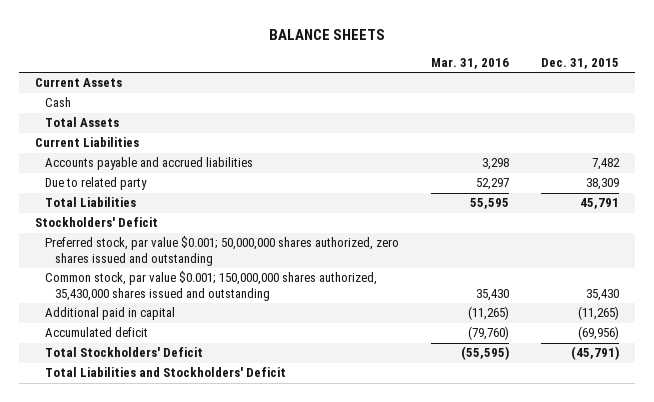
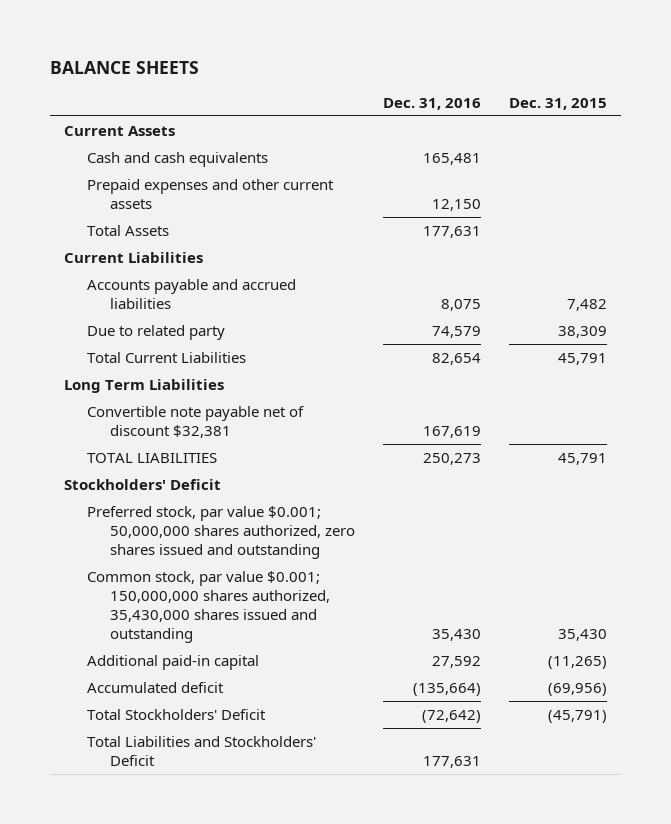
[430,58,509,70] Mar. 31, 2016 -> none
none -> [383,97,482,110] Dec. 31, 2016
[45,97,72,108] Cash -> [87,151,269,167] Cash and cash equivalents
none -> [87,178,335,209] Prepaid expenses and other current assets
none -> [87,351,247,363] Total Current Liabilities
none -> [64,378,225,393] Long Term Liabilities
none -> [87,405,305,438] Convertible note payable net of discount $32,381
[45,197,137,208] Total Liabilities -> [87,452,218,463] TOTAL LIABILITIES
[45,307,176,321] Additional paid in capital -> [87,654,260,670] Additional paid-in capital

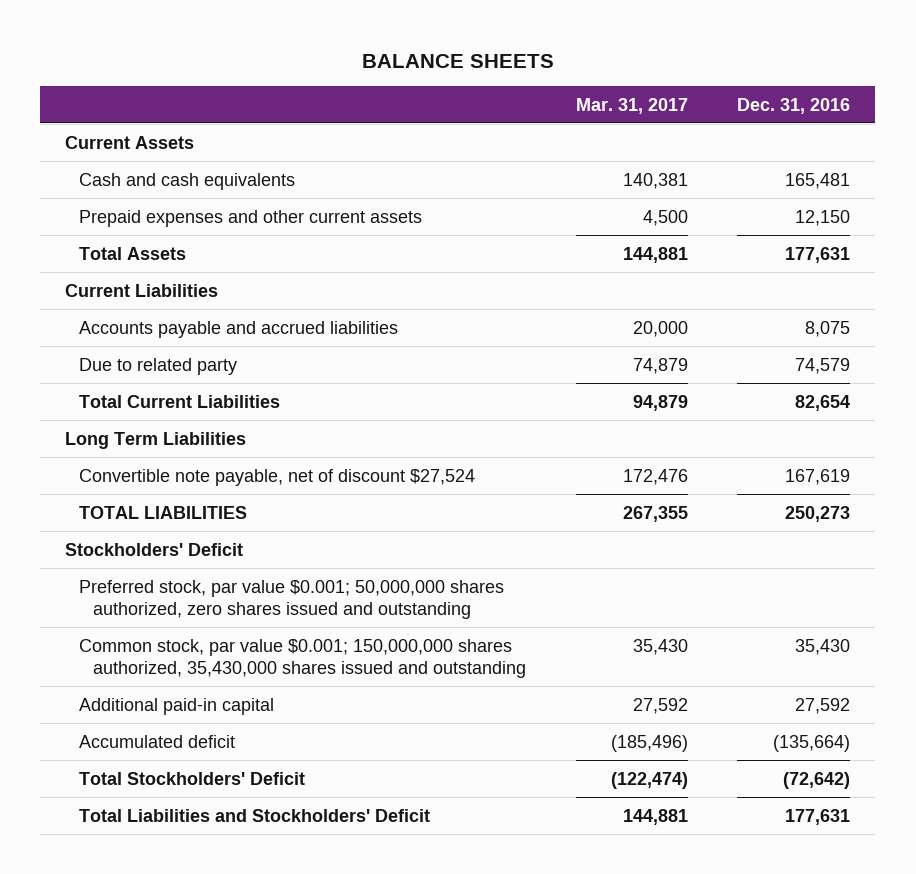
[508,97,607,110] Dec. 31, 2015 -> none
none -> [575,97,688,114] Mar. 31, 2017
[87,405,305,438] Convertible note payable net of discount $32,381 -> [79,468,476,486] Convertible note payable, net of discount $27,524

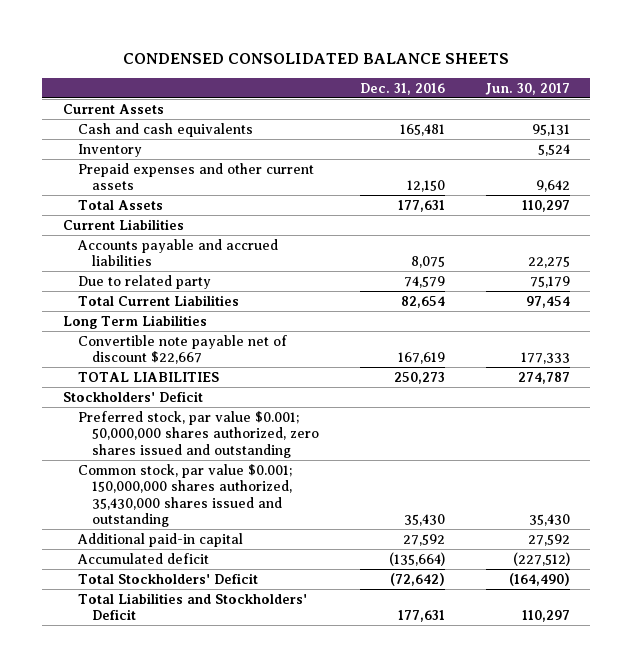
[361,54,554,69] BALANCE SHEETS -> [123,52,510,64] CONDENSED CONSOLIDATED BALANCE SHEETS
[575,97,688,114] Mar. 31, 2017 -> none
none -> [484,82,570,95] Jun. 30, 2017
none -> [77,143,142,157] Inventory
[79,468,476,486] Convertible note payable, net of discount $27,524 -> [77,334,287,365] Convertible note payable net of discount $22,667

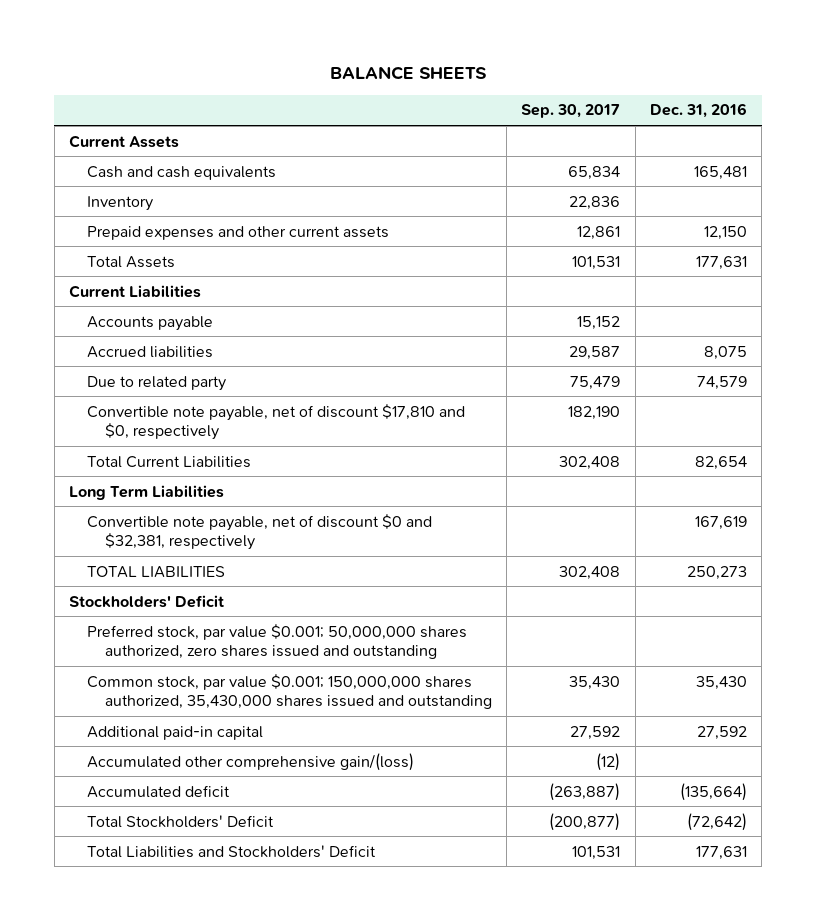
[123,52,510,64] CONDENSED CONSOLIDATED BALANCE SHEETS -> [330,66,488,81] BALANCE SHEETS
[484,82,570,95] Jun. 30, 2017 -> none
none -> [521,104,621,119] Sep. 30, 2017
none -> [86,315,213,331] Accounts payable
[76,238,278,267] Accounts payable and accrued liabilities -> [86,345,213,358] Accrued liabilities
none -> [86,403,465,441] Convertible note payable, net of discount $17,810 and $0, respectively
[77,334,287,365] Convertible note payable net of discount $22,667 -> [86,513,432,551] Convertible note payable, net of discount $0 and $32,381, respectively
none -> [86,752,414,771] Accumulated other comprehensive gain/(loss)

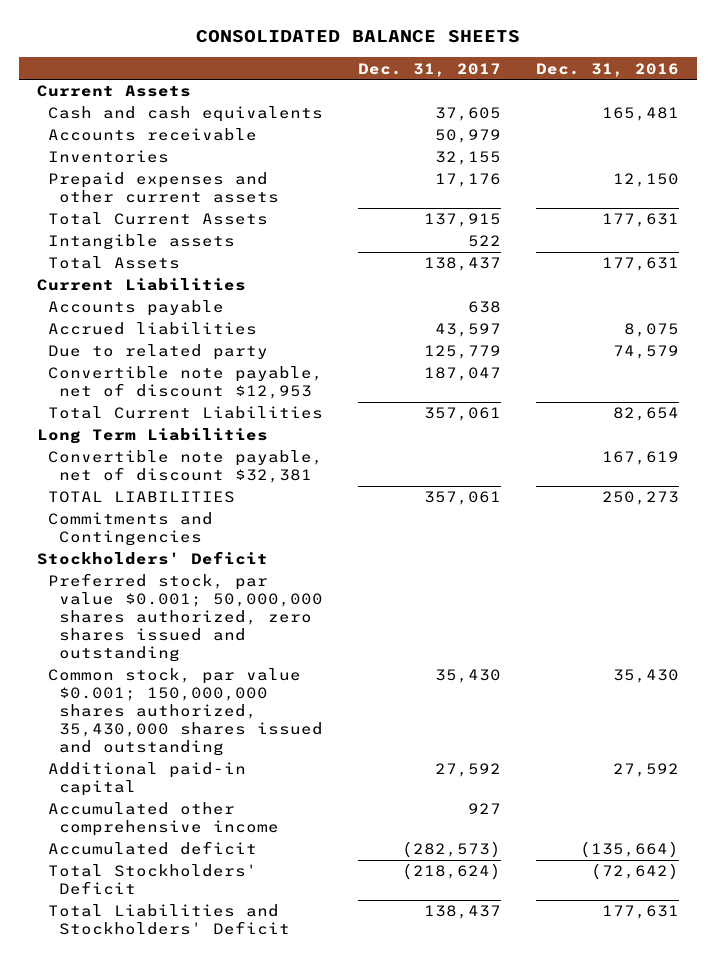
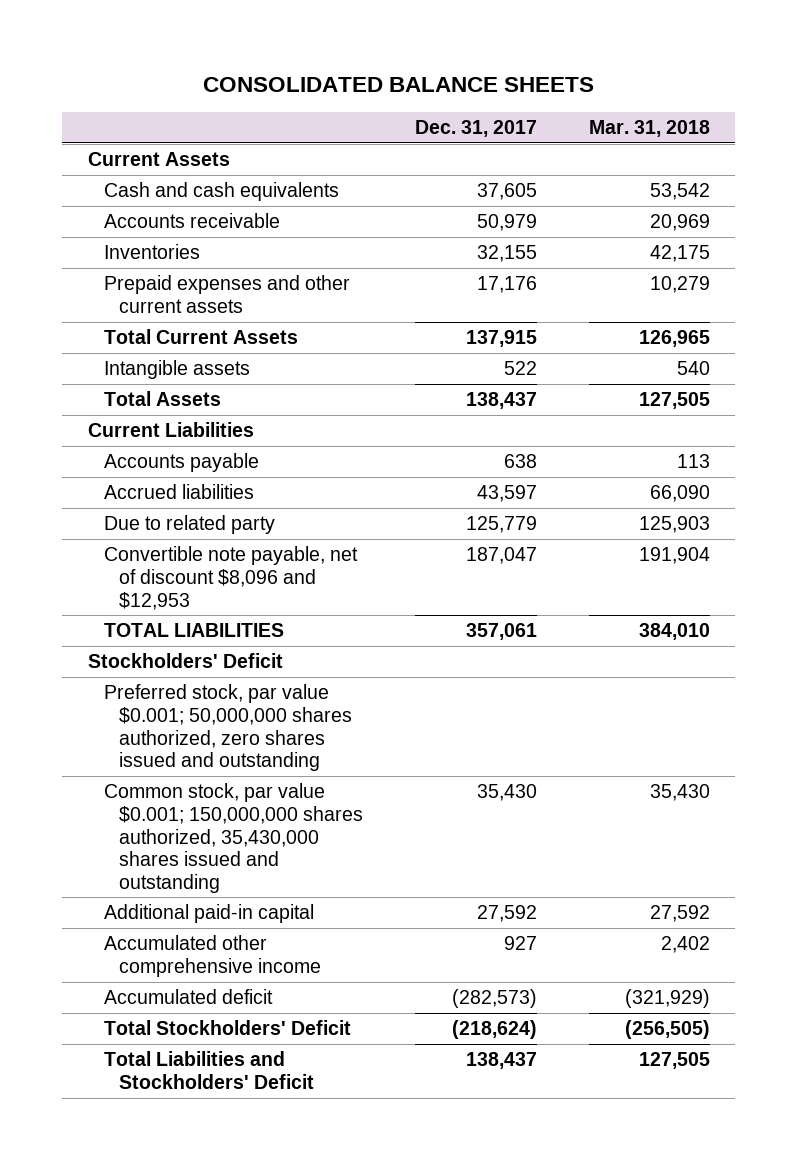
[536,62,680,77] Dec. 31, 2016 -> none
none -> [588,120,710,138] Mar. 31, 2018
[47,406,323,420] Total Current Liabilities -> none
[36,428,268,445] Long Term Liabilities -> none
[47,450,323,484] Convertible note payable, net of discount $32,381 -> none
[47,366,323,400] Convertible note payable, net of discount $12,953 -> [103,546,358,610] Convertible note payable, net of discount $8,096 and $12,953
[47,512,213,547] Commitments and Contingencies -> none

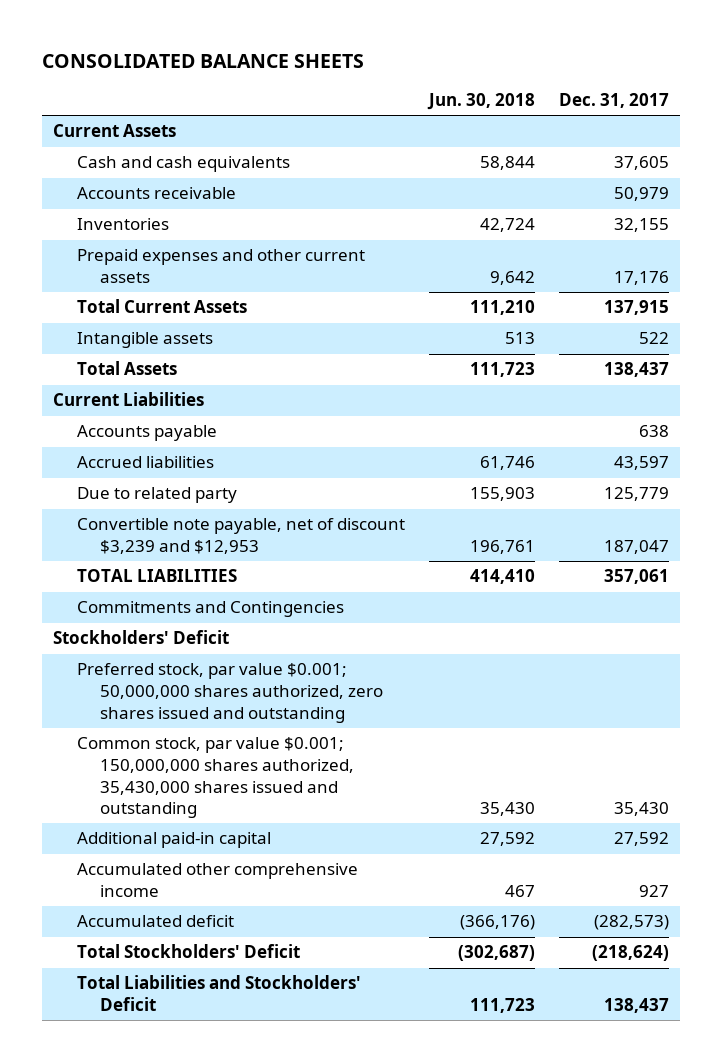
[588,120,710,138] Mar. 31, 2018 -> none
none -> [426,93,535,111] Jun. 30, 2018
[103,546,358,610] Convertible note payable, net of discount $8,096 and $12,953 -> [76,518,405,555] Convertible note payable, net of discount $3,239 and $12,953
none -> [76,601,344,618] Commitments and Contingencies

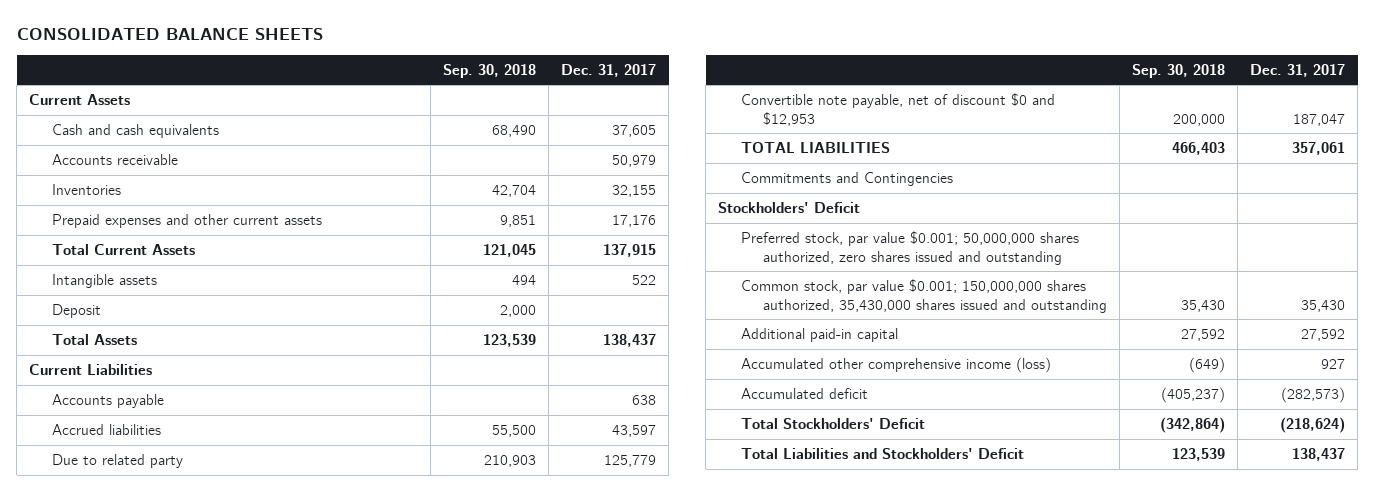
[426,93,535,111] Jun. 30, 2018 -> none
none -> [443,63,537,78] Sep. 30, 2018
none -> [51,303,101,318] Deposit
[76,518,405,555] Convertible note payable, net of discount $3,239 and $12,953 -> [740,92,1055,126] Convertible note payable, net of discount $0 and $12,953
[76,863,358,898] Accumulated other comprehensive income -> [740,356,1051,373] Accumulated other comprehensive income (loss)

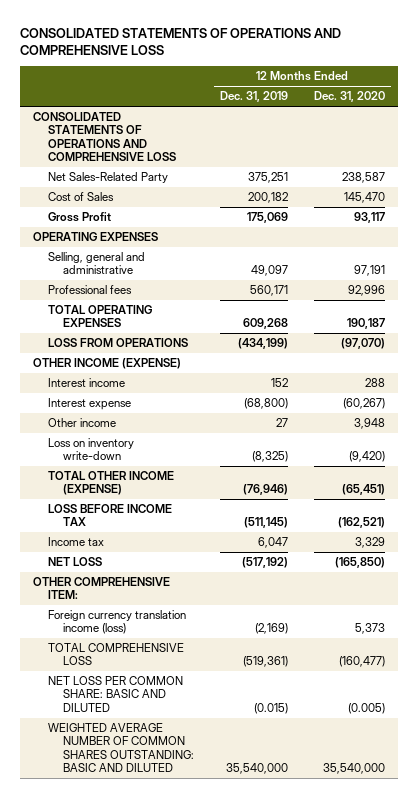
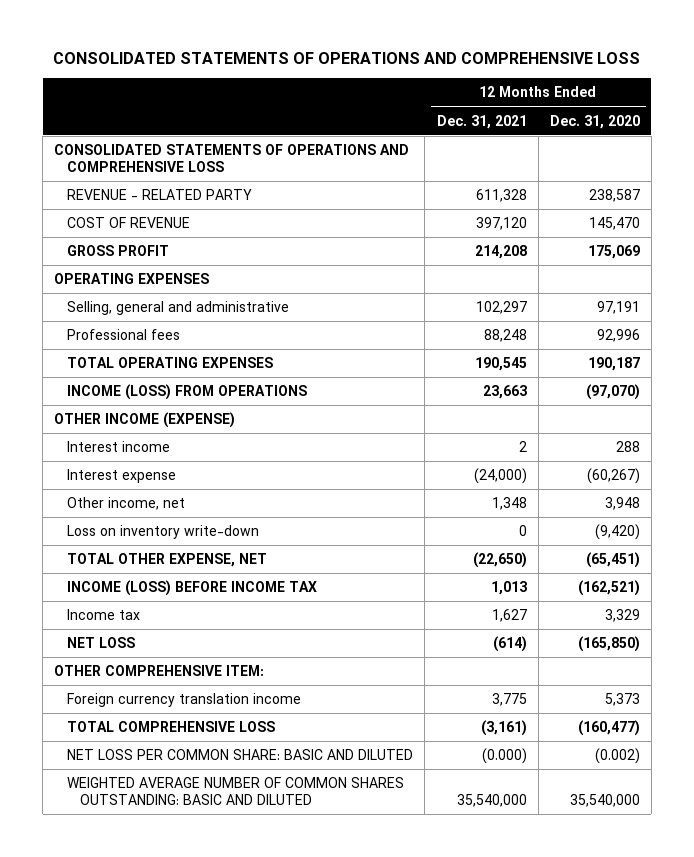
[220,91,289,103] Dec. 31, 2019 -> none
none -> [436,114,527,129] Dec. 31, 2021
[48,172,169,184] Net Sales-Related Party -> [67,189,253,201] REVENUE - RELATED PARTY
[48,192,115,202] Cost of Sales -> [67,217,191,229] COST OF REVENUE
[48,212,112,223] Gross Profit -> [67,245,170,257] GROSS PROFIT
[353,212,385,224] 93,117 -> [587,245,640,260] 175,069
[48,338,189,348] LOSS FROM OPERATIONS -> [67,384,308,401] INCOME (LOSS) FROM OPERATIONS
[48,418,117,428] Other income -> [67,497,186,511] Other income, net
[48,471,175,496] TOTAL OTHER INCOME (EXPENSE) -> [67,553,268,568] TOTAL OTHER EXPENSE, NET
[48,504,173,527] LOSS BEFORE INCOME TAX -> [67,580,318,597] INCOME (LOSS) BEFORE INCOME TAX
[48,610,187,635] Foreign currency translation income (loss) -> [67,693,302,708] Foreign currency translation income
[347,702,385,714] (0.005) -> [594,748,640,765] (0.002)

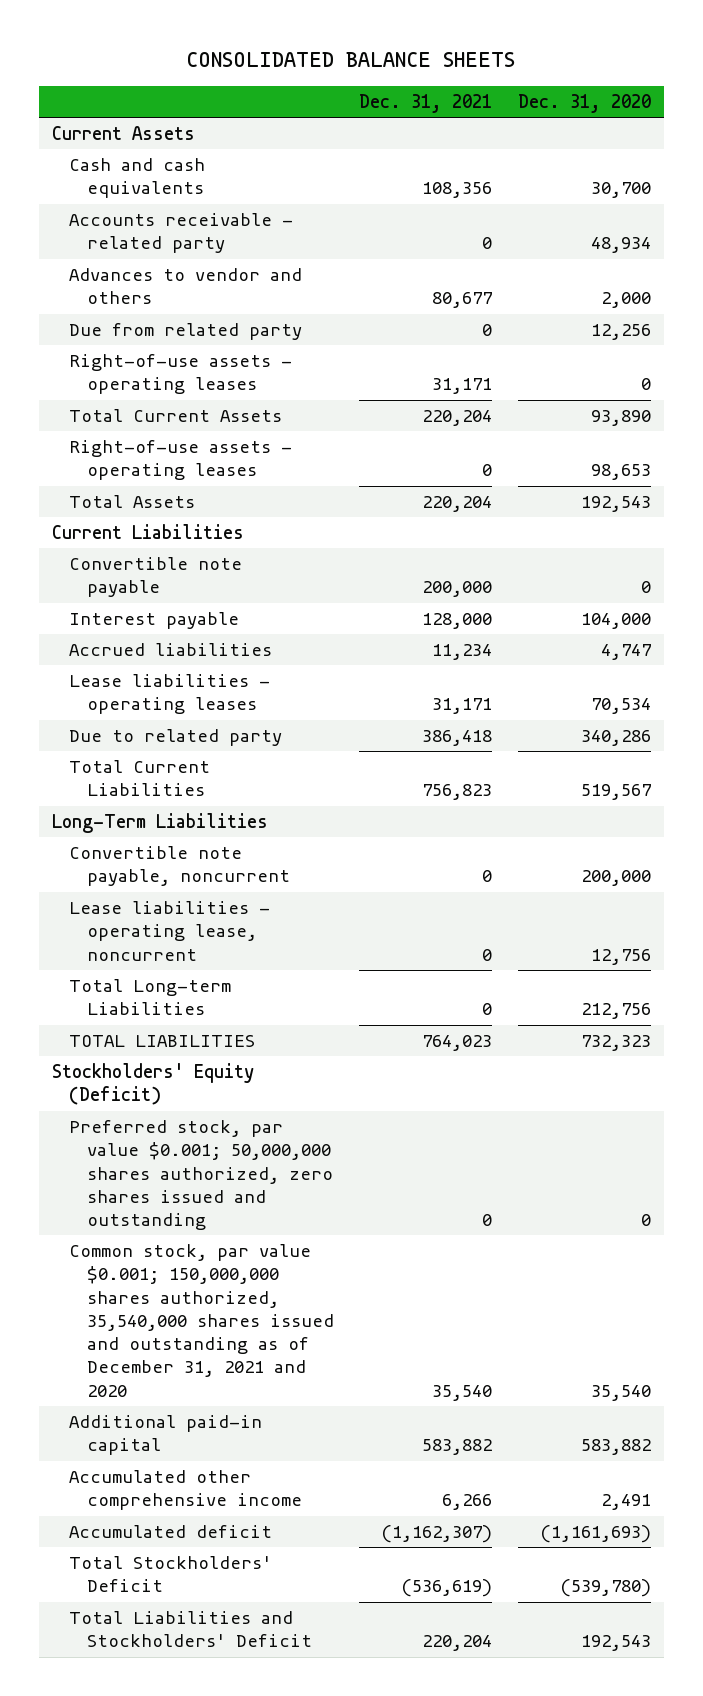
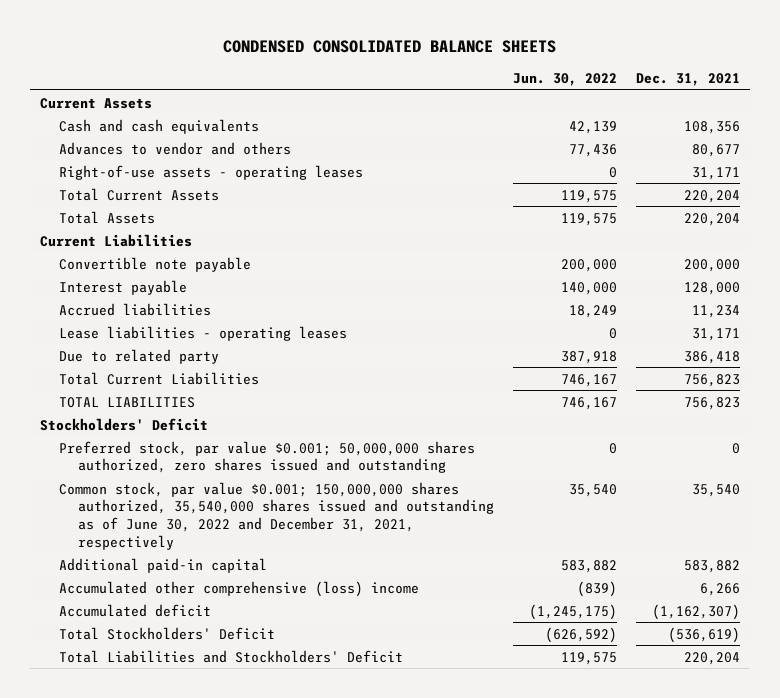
[186,52,516,68] CONSOLIDATED BALANCE SHEETS -> [223,40,557,54] CONDENSED CONSOLIDATED BALANCE SHEETS
[518,93,652,113] Dec. 31, 2020 -> none
none -> [513,73,618,87] Jun. 30, 2022
[69,213,294,254] Accounts receivable - related party -> none
[69,323,303,341] Due from related party -> none
[69,440,293,481] Right-of-use assets - operating leases -> none
[51,813,268,834] Long-Term Liabilities -> none
[69,846,290,887] Convertible note payable, noncurrent -> none
[69,901,271,961] Lease liabilities - operating lease, noncurrent -> none
[69,979,232,1016] Total Long-term Liabilities -> none
[422,1035,493,1052] 764,023 -> [684,396,741,410] 756,823
[51,1063,254,1106] Stockholders' Equity (Deficit) -> [39,417,208,431] Stockholders' Deficit
[69,1244,334,1397] Common stock, par value $0.001; 150,000,000 shares authorized, 35,540,000 shares issued and outstanding as of December 31, 2021 and 2020 -> [58,481,495,550] Common stock, par value $0.001; 150,000,000 shares authorized, 35,540,000 shares issued and outstanding as of June 30, 2022 and December 31, 2021, respectively
[69,1470,302,1511] Accumulated other comprehensive income -> [58,580,419,597] Accumulated other comprehensive (loss) income

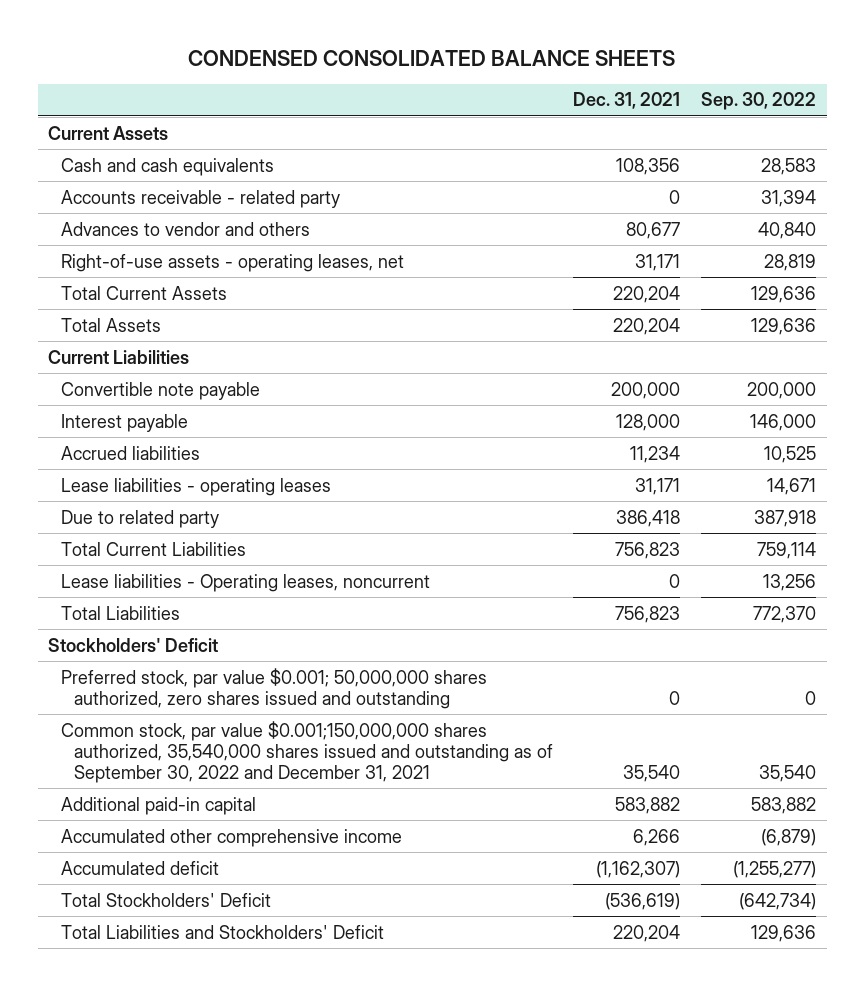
[513,73,618,87] Jun. 30, 2022 -> none
none -> [701,92,817,111] Sep. 30, 2022
none -> [60,189,340,208] Accounts receivable - related party
[58,164,363,180] Right-of-use assets - operating leases -> [60,253,404,272] Right-of-use assets - operating leases, net
none -> [60,573,430,592] Lease liabilities - Operating leases, noncurrent
[58,396,195,408] TOTAL LIABILITIES -> [60,605,180,620] Total Liabilities
[58,481,495,550] Common stock, par value $0.001; 150,000,000 shares authorized, 35,540,000 shares issued and outstanding as of June 30, 2022 and December 31, 2021, respectively -> [60,720,553,784] Common stock, par value $0.001;150,000,000 shares authorized, 35,540,000 shares issued and outstanding as of September 30, 2022 and December 31, 2021
[58,580,419,597] Accumulated other comprehensive (loss) income -> [60,828,402,847] Accumulated other comprehensive income

